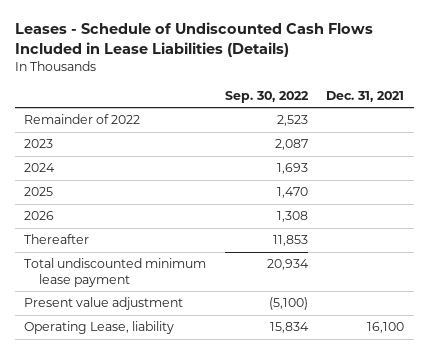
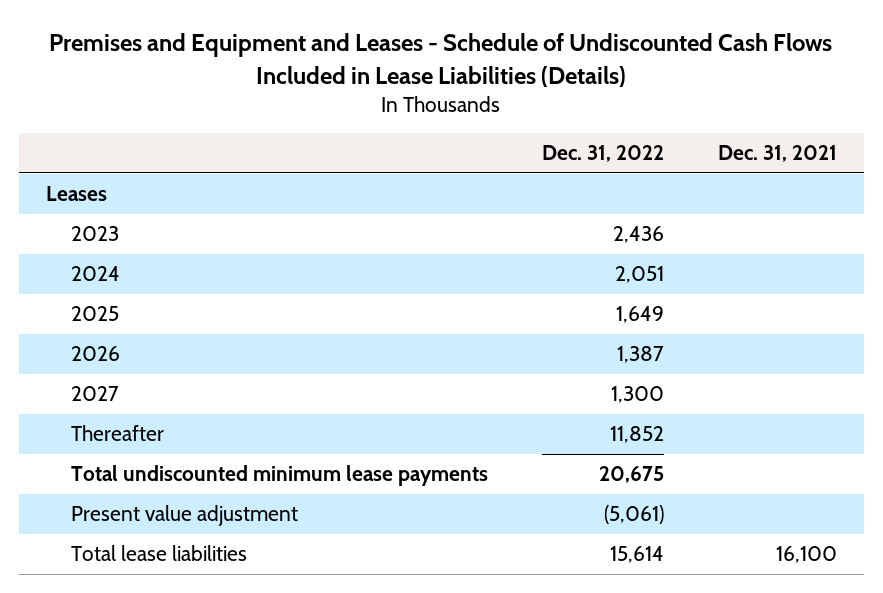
[14,22,373,58] Leases - Schedule of Undiscounted Cash Flows Included in Lease Liabilities (Details) -> [49,33,833,87] Premises and Equipment and Leases - Schedule of Undiscounted Cash Flows Included in Lease Liabilities (Details)
[224,91,309,104] Sep. 30, 2022 -> none
none -> [541,145,664,163] Dec. 31, 2022
[24,114,141,125] Remainder of 2022 -> none
none -> [46,186,108,202] Leases
none -> [70,386,119,402] 2027
[24,258,207,287] Total undiscounted minimum lease payment -> [70,465,488,487] Total undiscounted minimum lease payments
[24,321,175,335] Operating Lease, liability -> [70,545,247,562] Total lease liabilities

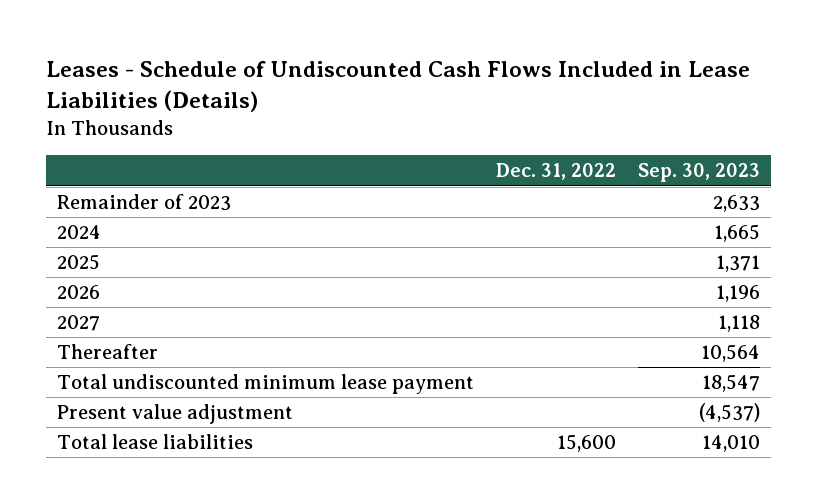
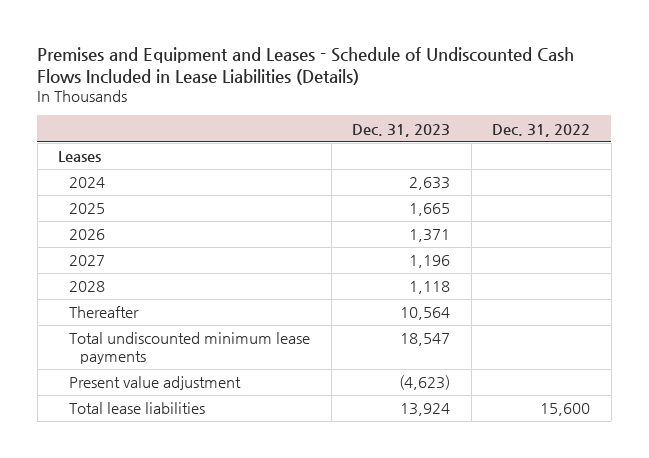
[45,60,750,113] Leases - Schedule of Undiscounted Cash Flows Included in Lease Liabilities (Details) -> [37,46,575,85] Premises and Equipment and Leases - Schedule of Undiscounted Cash Flows Included in Lease Liabilities (Details)
[638,163,761,183] Sep. 30, 2023 -> none
none -> [352,123,451,137] Dec. 31, 2023
[56,194,231,212] Remainder of 2023 -> none
none -> [58,151,102,163] Leases
none -> [69,281,106,293] 2028
[56,374,474,395] Total undiscounted minimum lease payment -> [69,332,311,365] Total undiscounted minimum lease payments

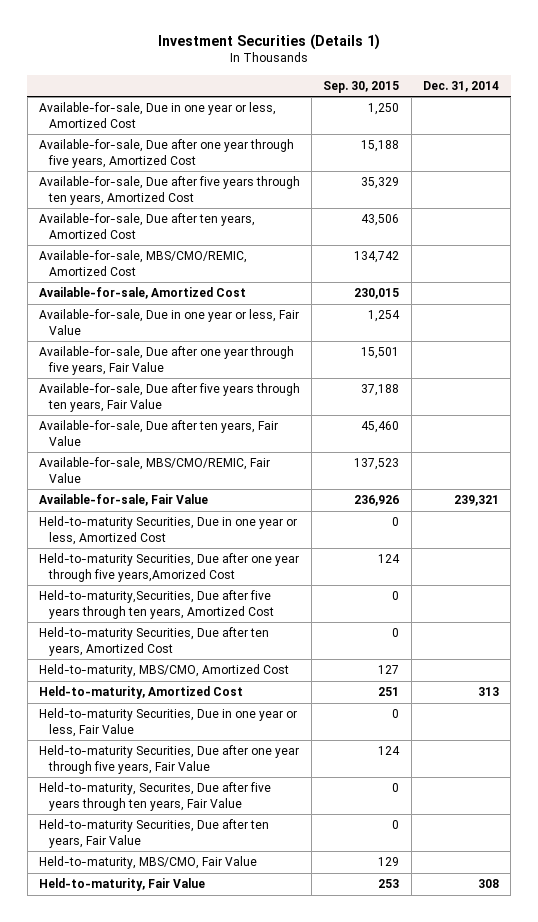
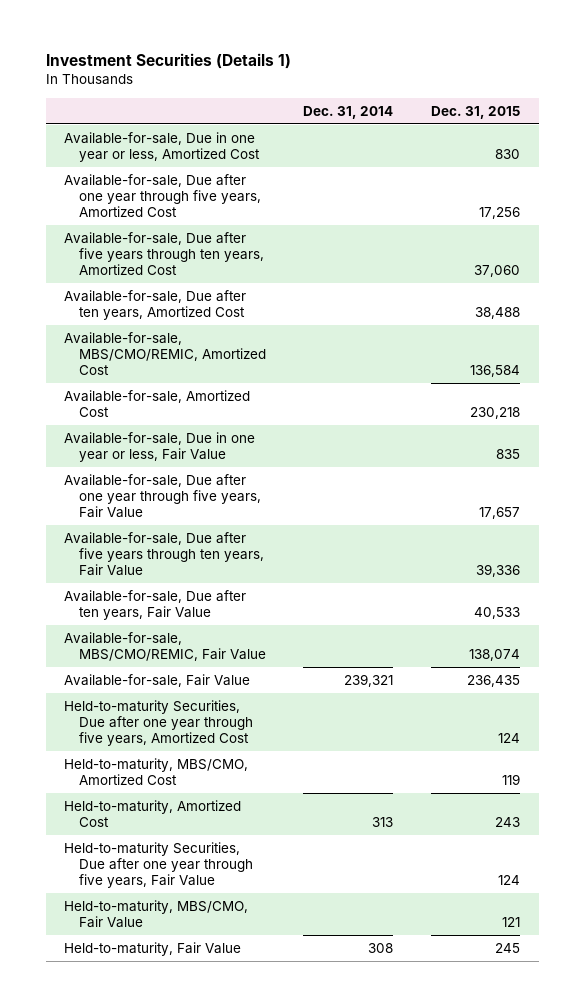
[323,80,400,93] Sep. 30, 2015 -> none
none -> [430,105,520,119] Dec. 31, 2015
[38,516,297,545] Held-to-maturity Securities, Due in one year or less, Amortized Cost -> none
[38,553,299,582] Held-to-maturity Securities, Due after one year through five years,Amorized Cost -> none
[38,590,274,619] Held-to-maturity,Securities, Due after five years through ten years, Amortized Cost -> none
[38,627,269,656] Held-to-maturity Securities, Due after ten years, Amortized Cost -> [64,699,253,747] Held-to-maturity Securities, Due after one year through five years, Amortized Cost
[38,708,297,737] Held-to-maturity Securities, Due in one year or less, Fair Value -> none
[38,782,271,811] Held-to-maturity, Securites, Due after five years through ten years, Fair Value -> none
[38,819,269,848] Held-to-maturity Securities, Due after ten years, Fair Value -> none

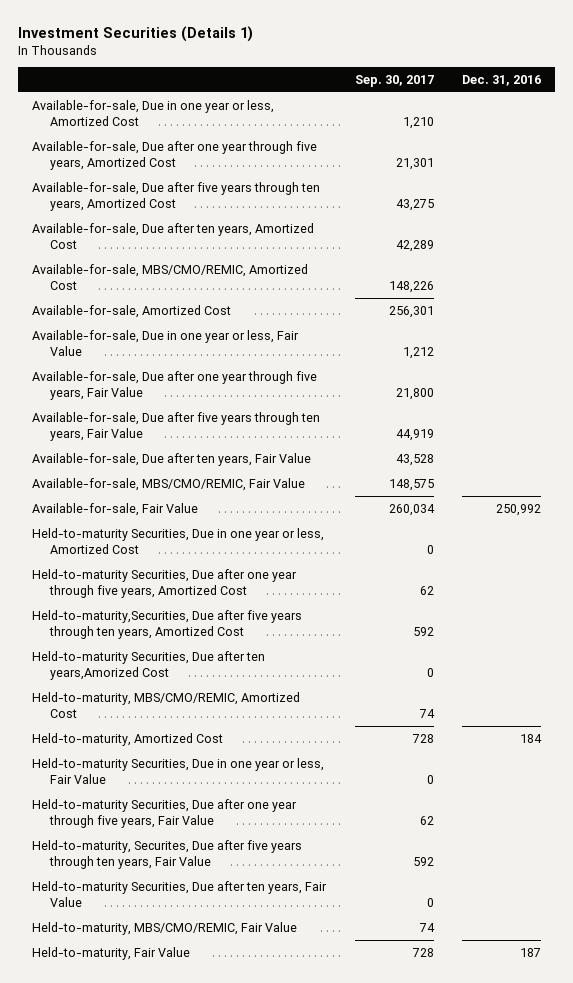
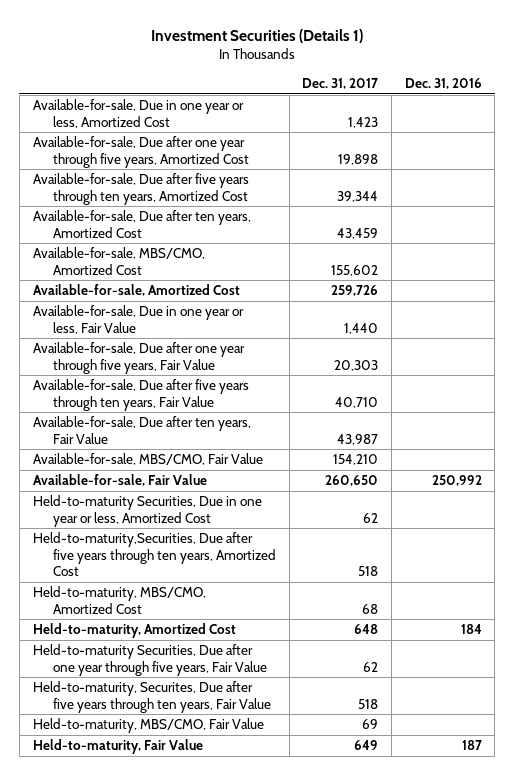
[354,75,434,88] Sep. 30, 2017 -> none
none -> [302,77,379,89] Dec. 31, 2017
[32,263,309,290] Available-for-sale, MBS/CMO/REMIC, Amortized Cost -> [32,247,205,275] Available-for-sale, MBS/CMO, Amortized Cost
[32,477,306,491] Available-for-sale, MBS/CMO/REMIC, Fair Value -> [32,453,263,466] Available-for-sale, MBS/CMO, Fair Value
[32,568,298,598] Held-to-maturity Securities, Due after one year through five years, Amortized Cost -> none
[32,650,266,680] Held-to-maturity Securities, Due after ten years,Amorized Cost -> none
[32,691,301,718] Held-to-maturity, MBS/CMO/REMIC, Amortized Cost -> [32,586,206,614] Held-to-maturity, MBS/CMO, Amortized Cost
[32,757,325,784] Held-to-maturity Securities, Due in one year or less, Fair Value -> none
[32,880,328,907] Held-to-maturity Securities, Due after ten years, Fair Value -> none
[32,921,298,935] Held-to-maturity, MBS/CMO/REMIC, Fair Value -> [32,718,264,734] Held-to-maturity, MBS/CMO, Fair Value

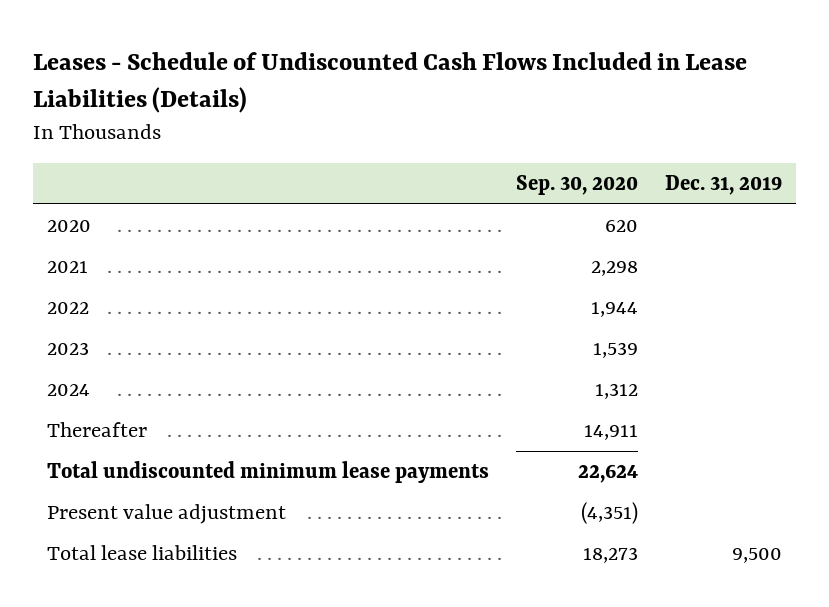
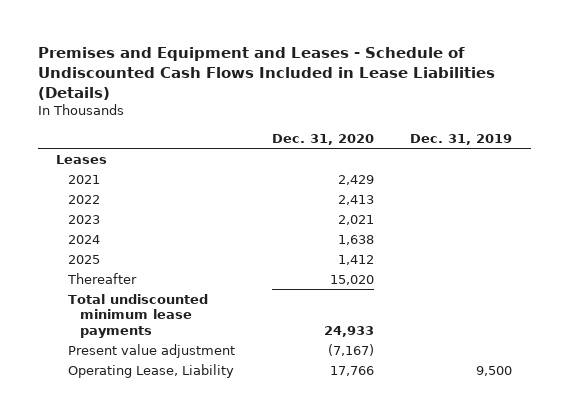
[33,52,748,114] Leases - Schedule of Undiscounted Cash Flows Included in Lease Liabilities (Details) -> [37,46,495,100] Premises and Equipment and Leases - Schedule of Undiscounted Cash Flows Included in Lease Liabilities (Details)
[515,175,638,196] Sep. 30, 2020 -> none
none -> [271,133,374,145] Dec. 31, 2020
[46,220,91,233] 2020 -> none
none -> [56,154,108,164] Leases
none -> [68,254,101,264] 2025
[46,545,237,561] Total lease liabilities -> [68,363,235,378] Operating Lease, Liability

